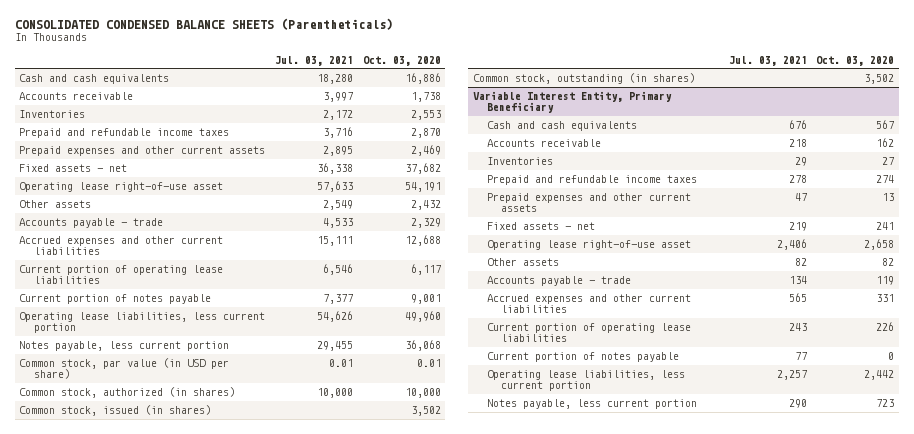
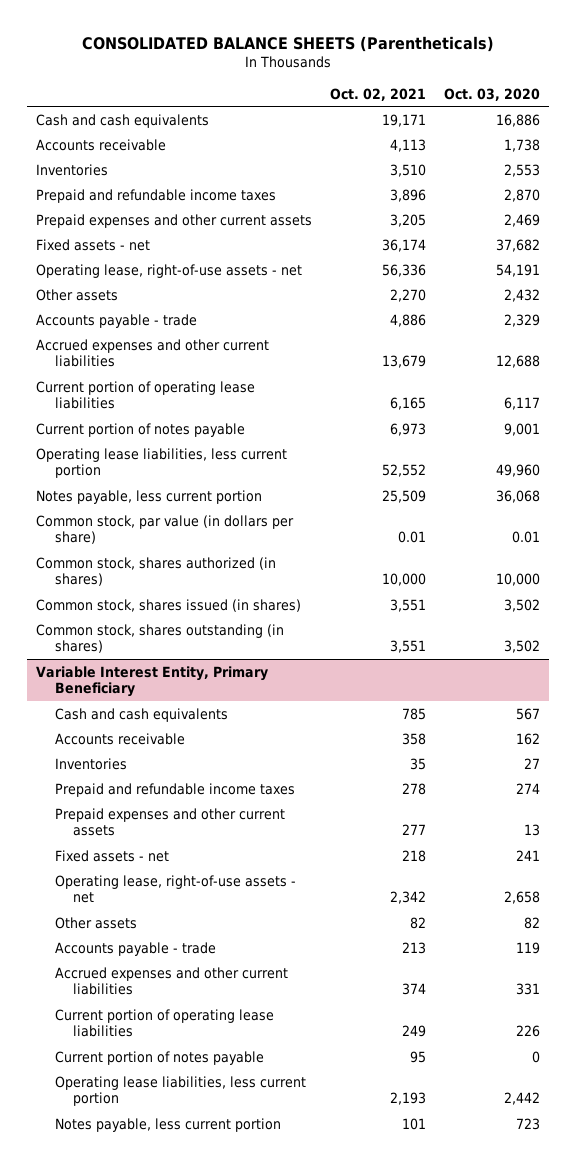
[14,17,393,30] CONSOLIDATED CONDENSED BALANCE SHEETS (Parentheticals) -> [82,35,495,52] CONSOLIDATED BALANCE SHEETS (Parentheticals)
[274,55,353,66] Jul. 03, 2021 -> none
none -> [330,87,427,101] Oct. 02, 2021
[19,181,224,192] Operating lease right-of-use asset -> [36,263,303,278] Operating lease, right-of-use assets - net
[19,357,230,380] Common stock, par value (in USD per share) -> [36,514,295,545] Common stock, par value (in dollars per share)
[19,386,236,398] Common stock, authorized (in shares) -> [36,556,277,587] Common stock, shares authorized (in shares)
[19,404,212,416] Common stock, issued (in shares) -> [36,598,302,612] Common stock, shares issued (in shares)
[473,72,696,84] Common stock, outstanding (in shares) -> [36,623,285,654] Common stock, shares outstanding (in shares)
[487,239,692,250] Operating lease right-of-use asset -> [54,874,296,904] Operating lease, right-of-use assets - net

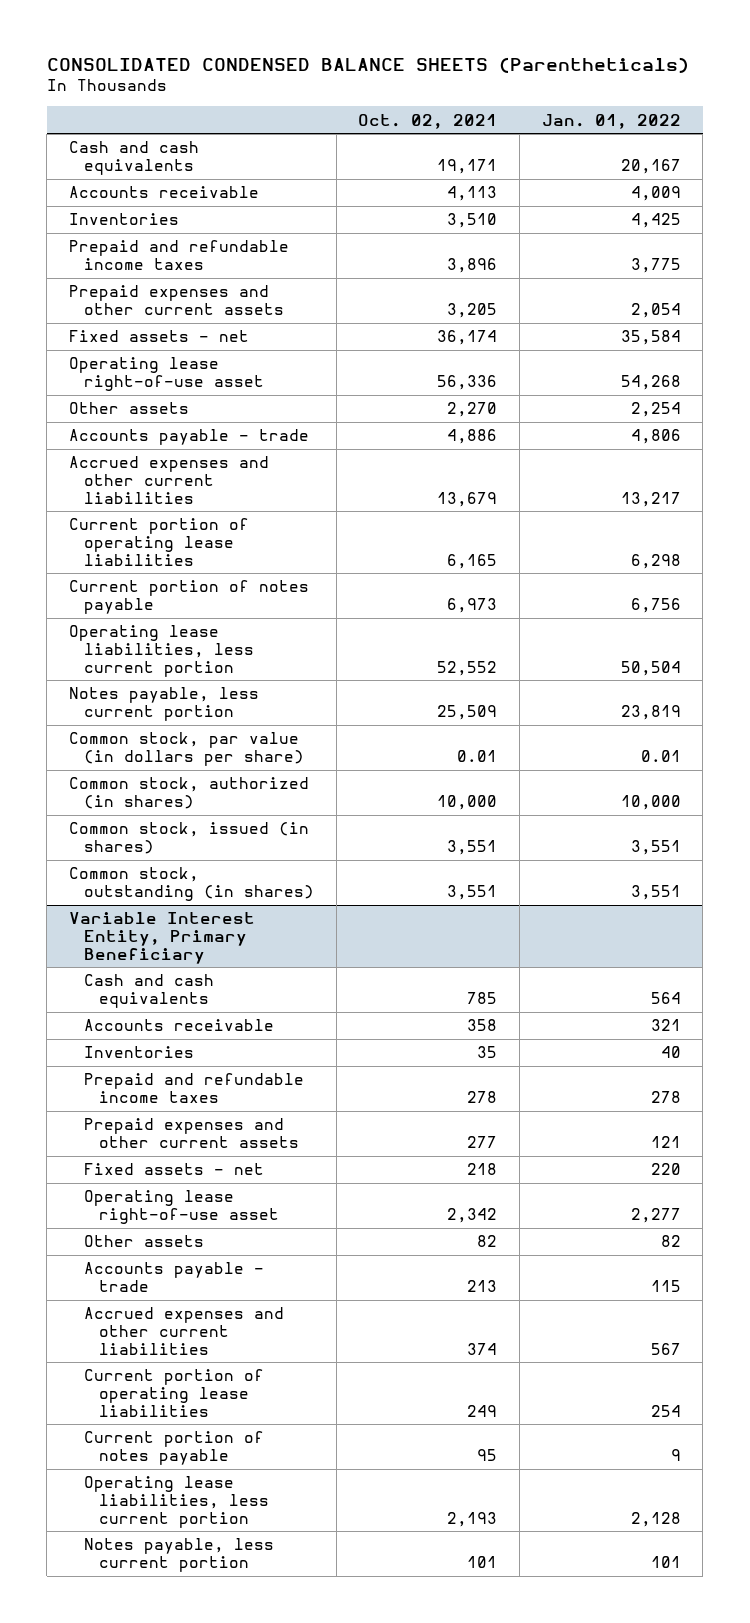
[82,35,495,52] CONSOLIDATED BALANCE SHEETS (Parentheticals) -> [46,56,689,73] CONSOLIDATED CONDENSED BALANCE SHEETS (Parentheticals)
[443,87,540,101] Oct. 03, 2020 -> none
none -> [541,113,681,129] Jan. 01, 2022
[36,263,303,278] Operating lease, right-of-use assets - net -> [68,357,265,392] Operating lease right-of-use asset
[36,556,277,587] Common stock, shares authorized (in shares) -> [68,777,309,810] Common stock, authorized (in shares)
[36,598,302,612] Common stock, shares issued (in shares) -> [68,822,309,855] Common stock, issued (in shares)
[36,623,285,654] Common stock, shares outstanding (in shares) -> [68,867,315,902] Common stock, outstanding (in shares)
[54,874,296,904] Operating lease, right-of-use assets - net -> [84,1190,280,1225] Operating lease right-of-use asset

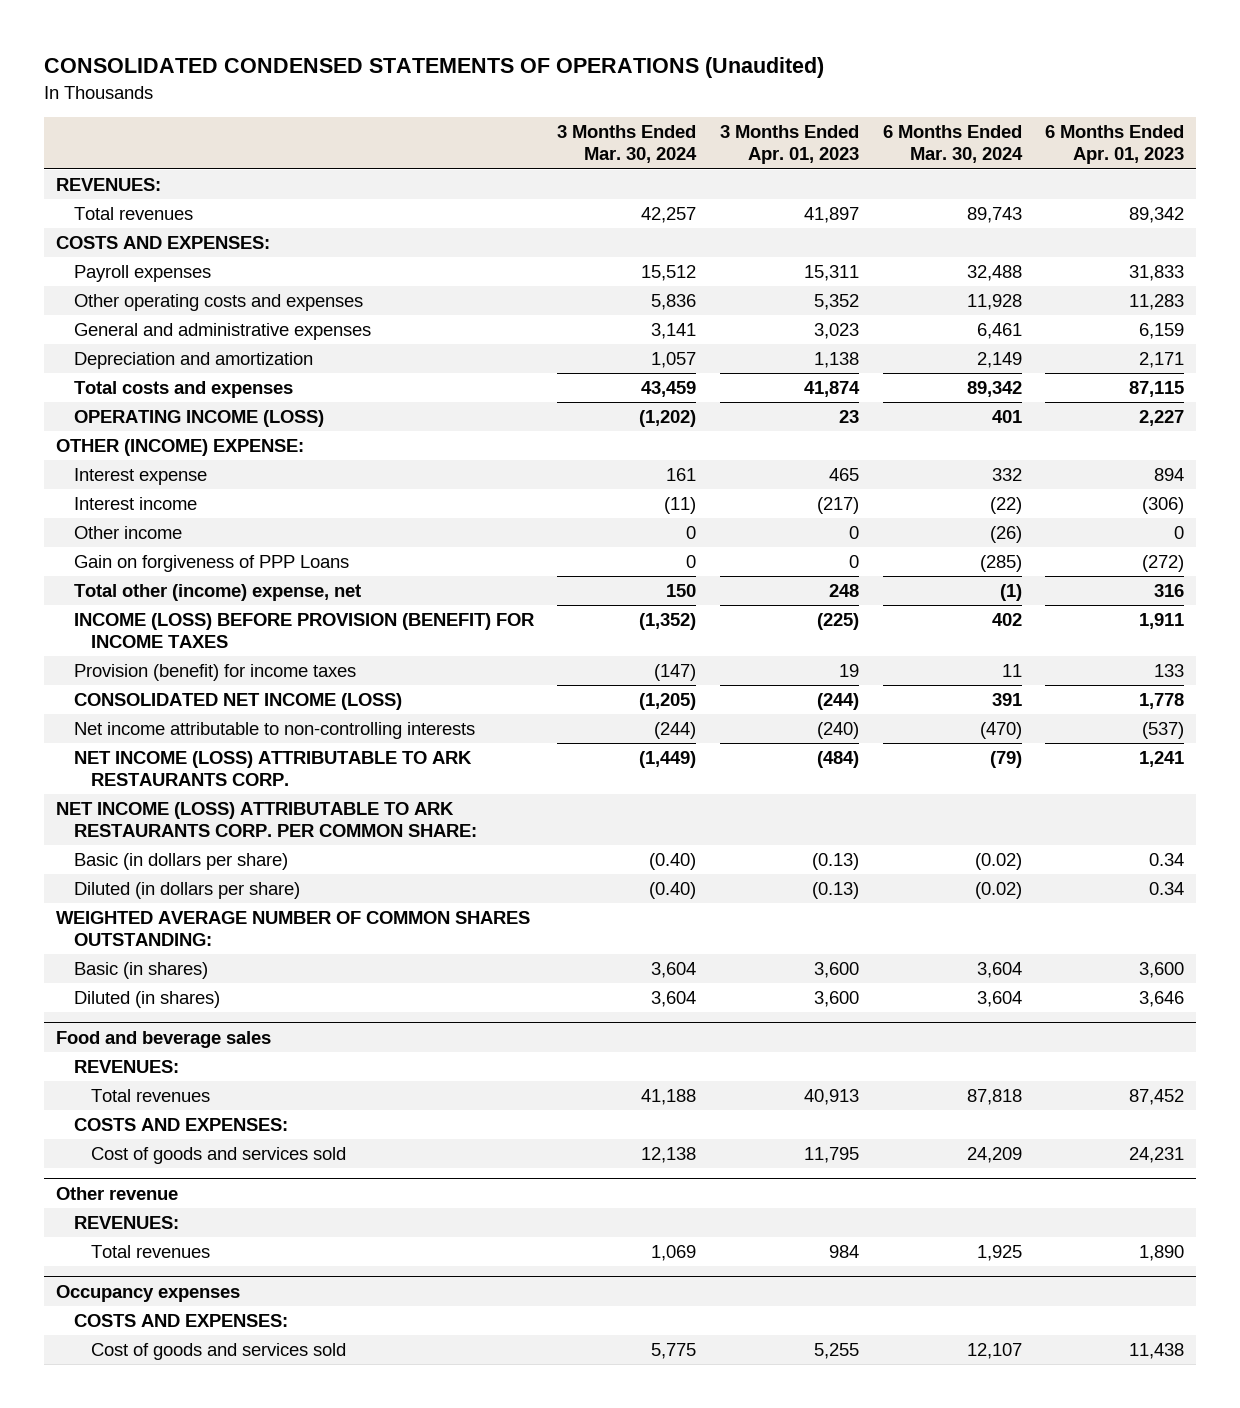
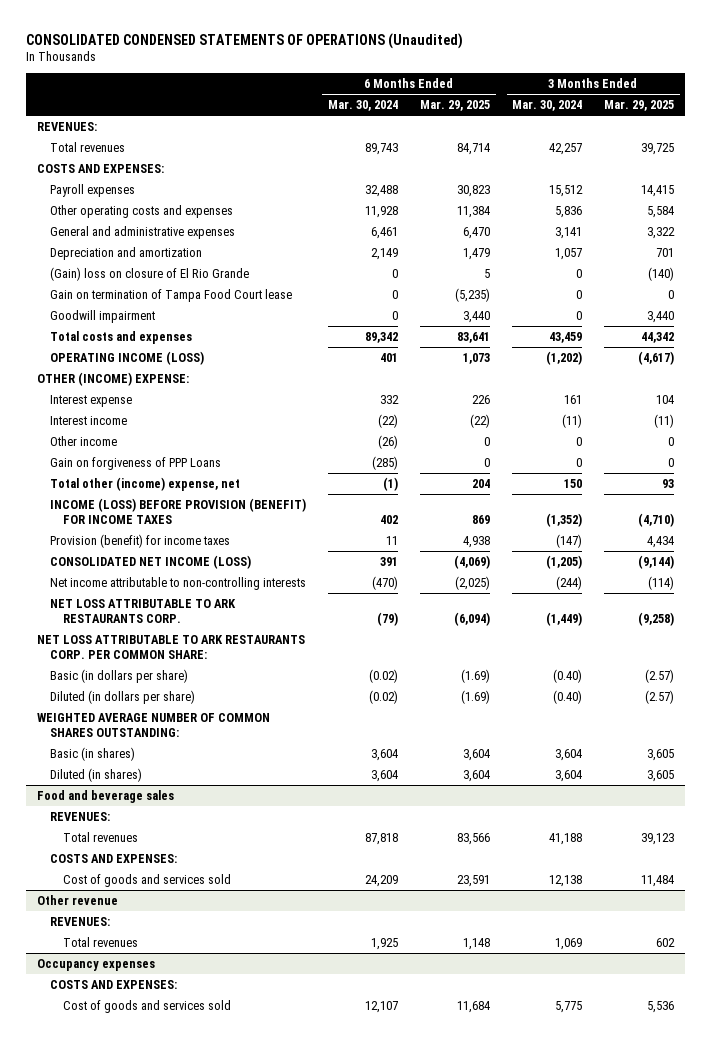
[719,125,859,165] 3 Months Ended Apr. 01, 2023 -> none
[1045,125,1185,165] 6 Months Ended Apr. 01, 2023 -> none
none -> [420,100,491,112] Mar. 29, 2025
none -> [604,100,675,112] Mar. 29, 2025
none -> [49,266,249,281] (Gain) loss on closure of El Rio Grande
none -> [49,288,292,302] Gain on termination of Tampa Food Court lease
none -> [49,309,155,323] Goodwill impairment
[73,751,472,787] NET INCOME (LOSS) ATTRIBUTABLE TO ARK RESTAURANTS CORP. -> [49,598,236,624] NET LOSS ATTRIBUTABLE TO ARK RESTAURANTS CORP.
[56,802,477,838] NET INCOME (LOSS) ATTRIBUTABLE TO ARK RESTAURANTS CORP. PER COMMON SHARE: -> [36,634,305,660] NET LOSS ATTRIBUTABLE TO ARK RESTAURANTS CORP. PER COMMON SHARE:

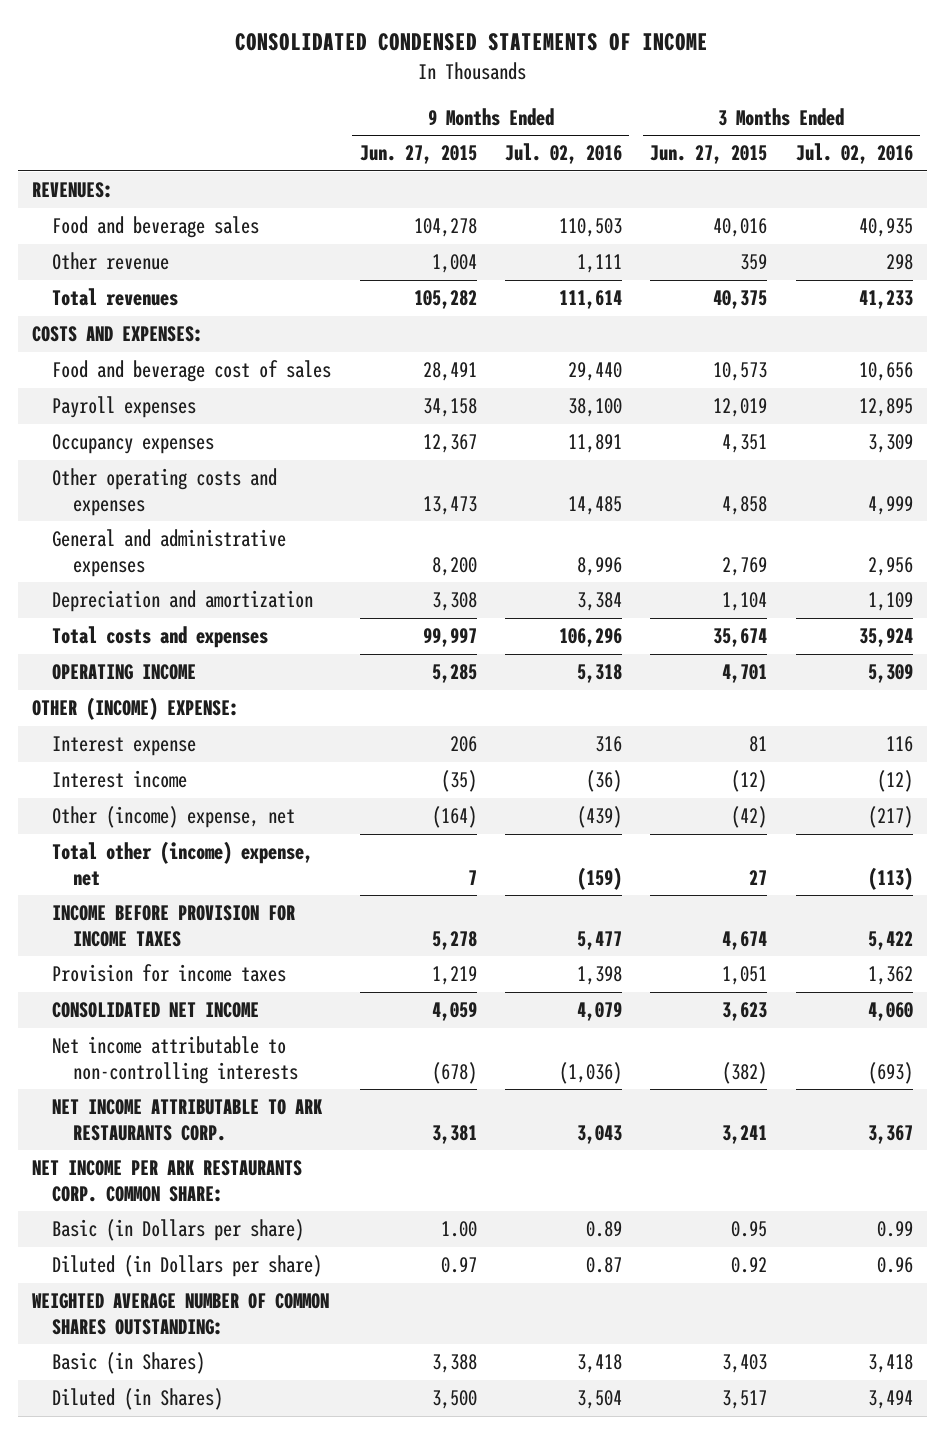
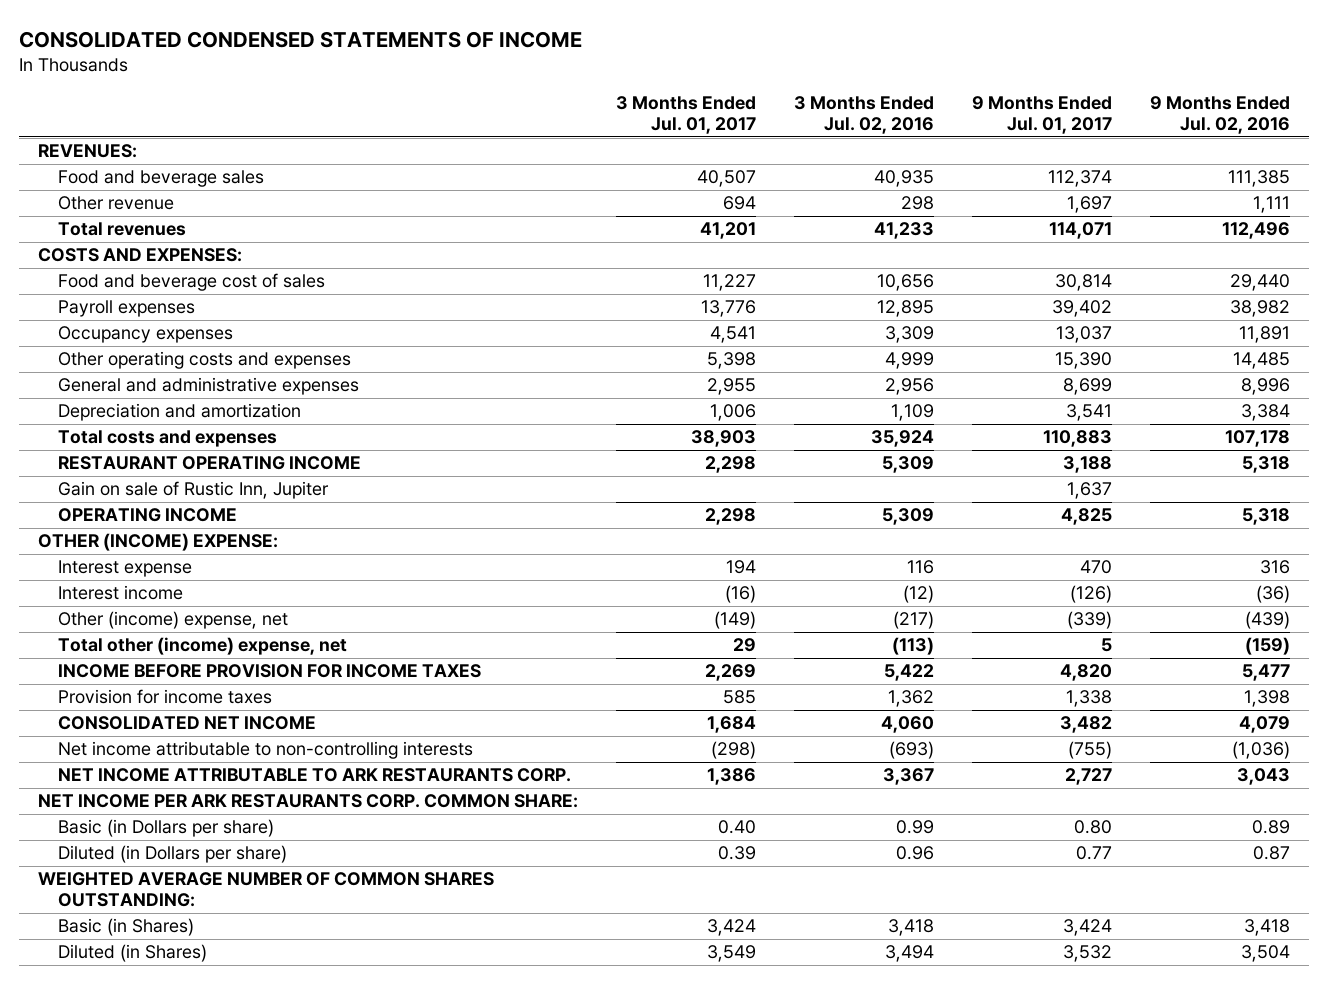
[359,145,477,165] Jun. 27, 2015 -> none
[650,145,768,165] Jun. 27, 2015 -> none
none -> [615,95,756,135] 3 Months Ended Jul. 01, 2017
none -> [971,95,1112,135] 9 Months Ended Jul. 01, 2017
[558,218,622,238] 110,503 -> [1227,170,1290,188] 111,385
[558,290,622,310] 111,614 -> [1221,222,1290,240] 112,496
[567,398,622,418] 38,100 -> [1229,300,1290,318] 38,982
[558,628,622,648] 106,296 -> [1224,430,1290,448] 107,178
none -> [58,456,362,471] RESTAURANT OPERATING INCOME
none -> [58,481,330,500] Gain on sale of Rustic Inn, Jupiter

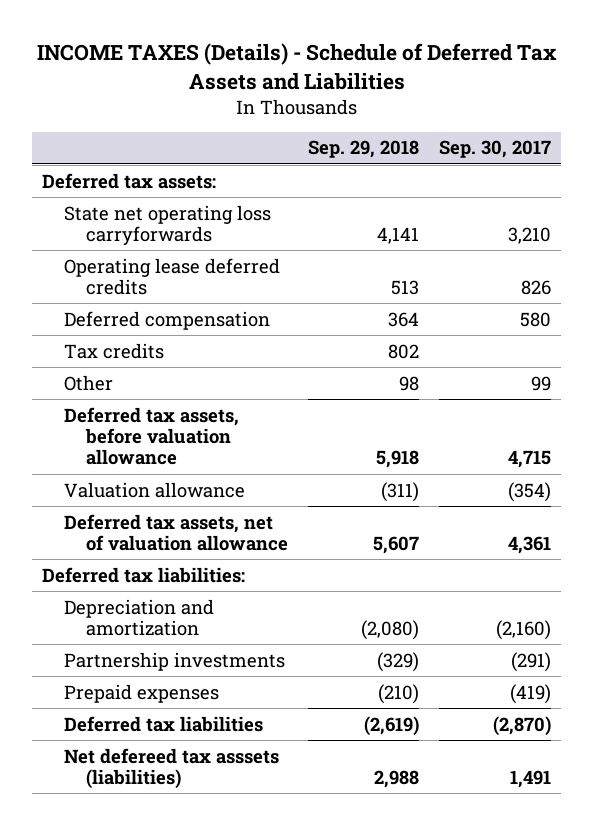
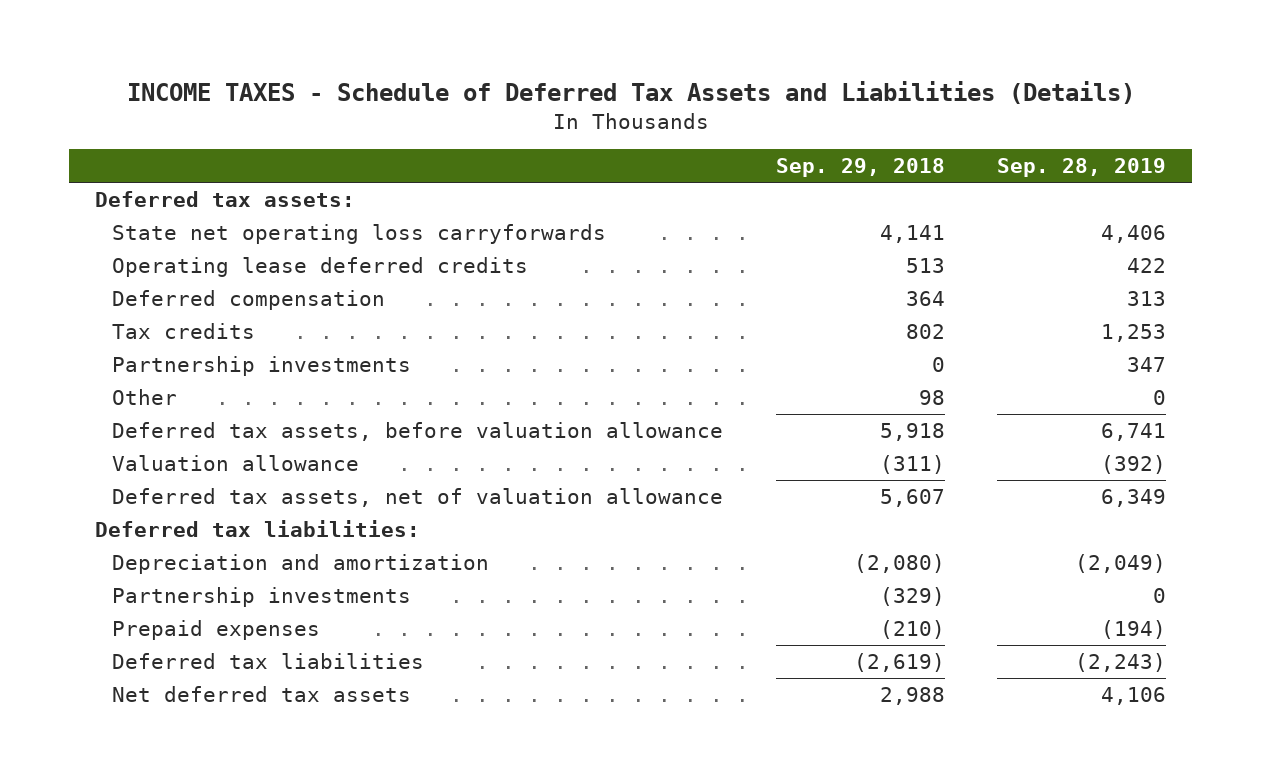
[36,43,557,90] INCOME TAXES (Details) - Schedule of Deferred Tax Assets and Liabilities -> [126,81,1135,105] INCOME TAXES - Schedule of Deferred Tax Assets and Liabilities (Details)
[439,140,552,159] Sep. 30, 2017 -> none
none -> [996,158,1166,178] Sep. 28, 2019
none -> [112,356,412,377] Partnership investments
[64,747,280,789] Net defereed tax asssets (liabilities) -> [112,686,412,703] Net deferred tax assets

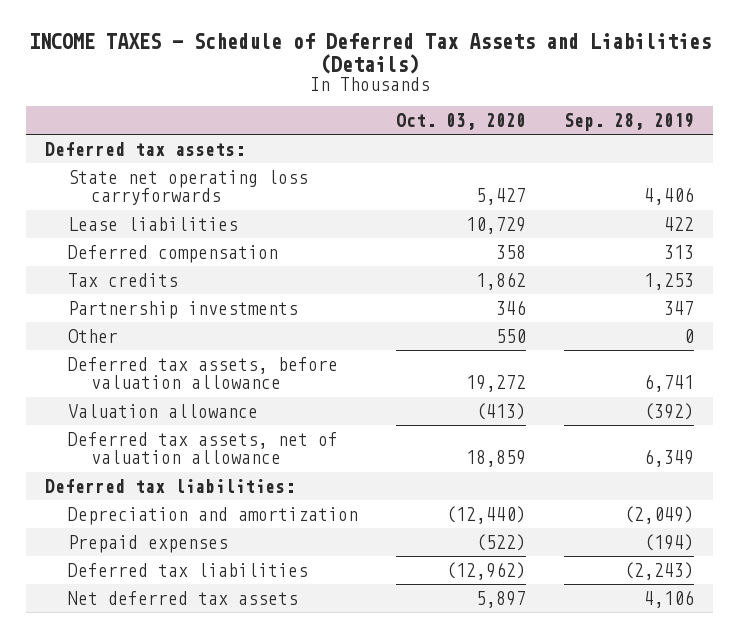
[775,158,945,178] Sep. 29, 2018 -> none
none -> [396,112,527,130] Oct. 03, 2020
[112,257,529,278] Operating lease deferred credits -> [68,216,239,231] Lease liabilities
[112,587,412,608] Partnership investments -> none

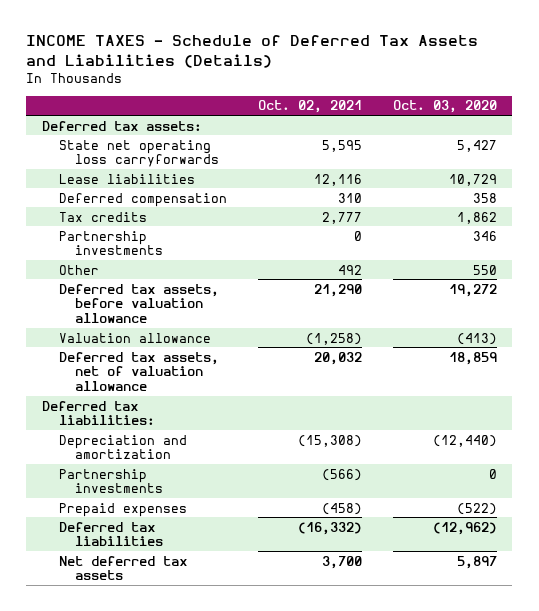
[564,112,695,131] Sep. 28, 2019 -> none
none -> [257,100,362,114] Oct. 02, 2021
none -> [58,468,164,494] Partnership investments

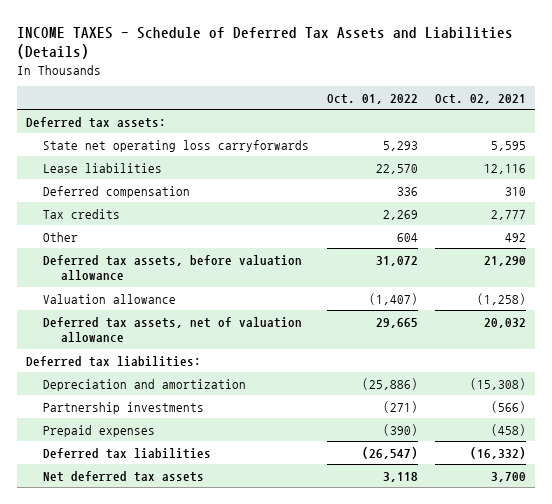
[392,100,497,114] Oct. 03, 2020 -> none
none -> [326,93,418,104] Oct. 01, 2022
[58,230,164,256] Partnership investments -> none

